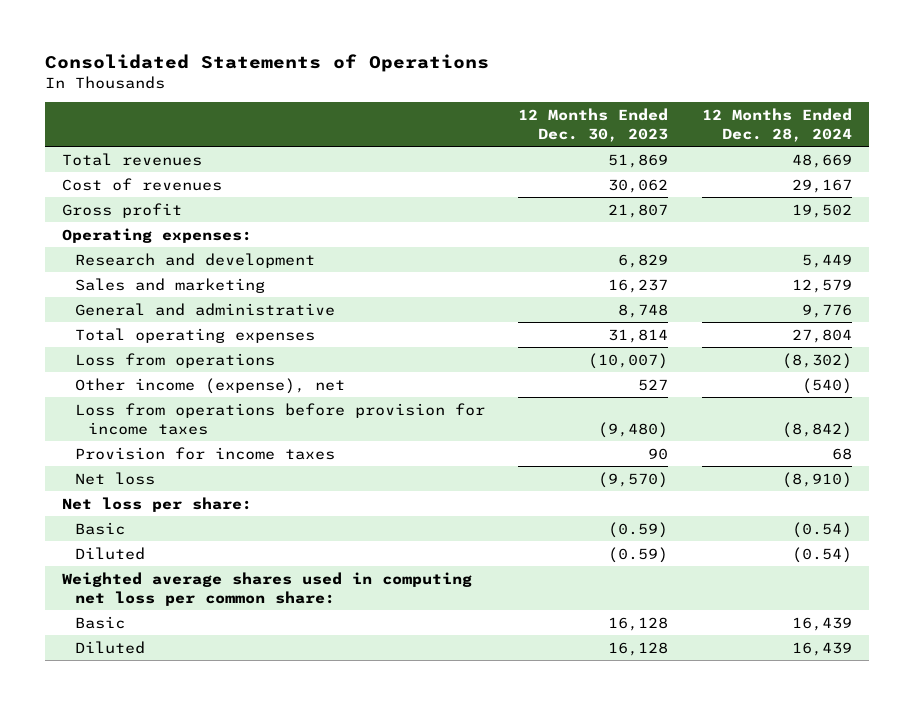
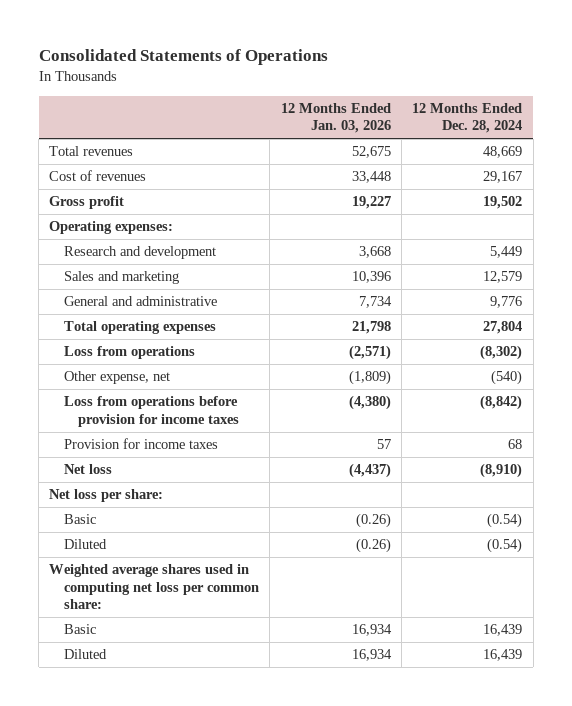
[518,108,669,143] 12 Months Ended Dec. 30, 2023 -> none
none -> [280,103,391,134] 12 Months Ended Jan. 03, 2026
[74,377,345,394] Other income (expense), net -> [63,371,170,385] Other expense, net

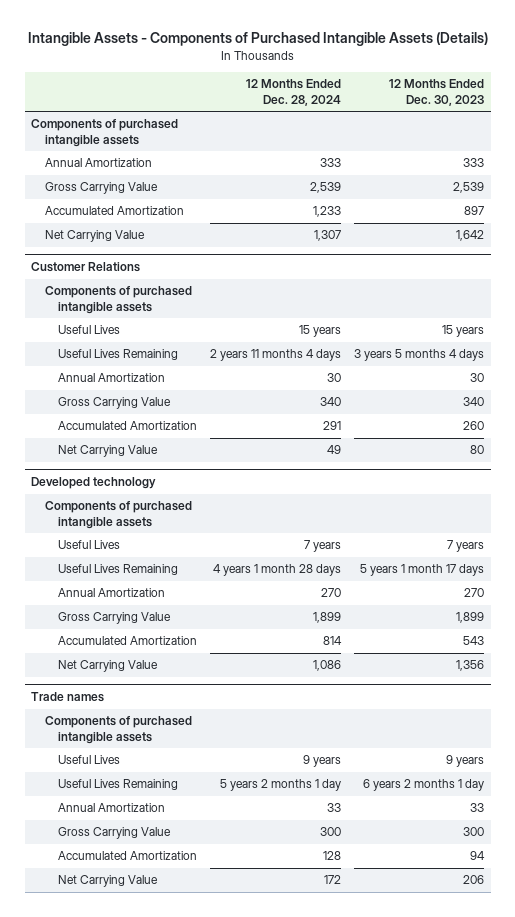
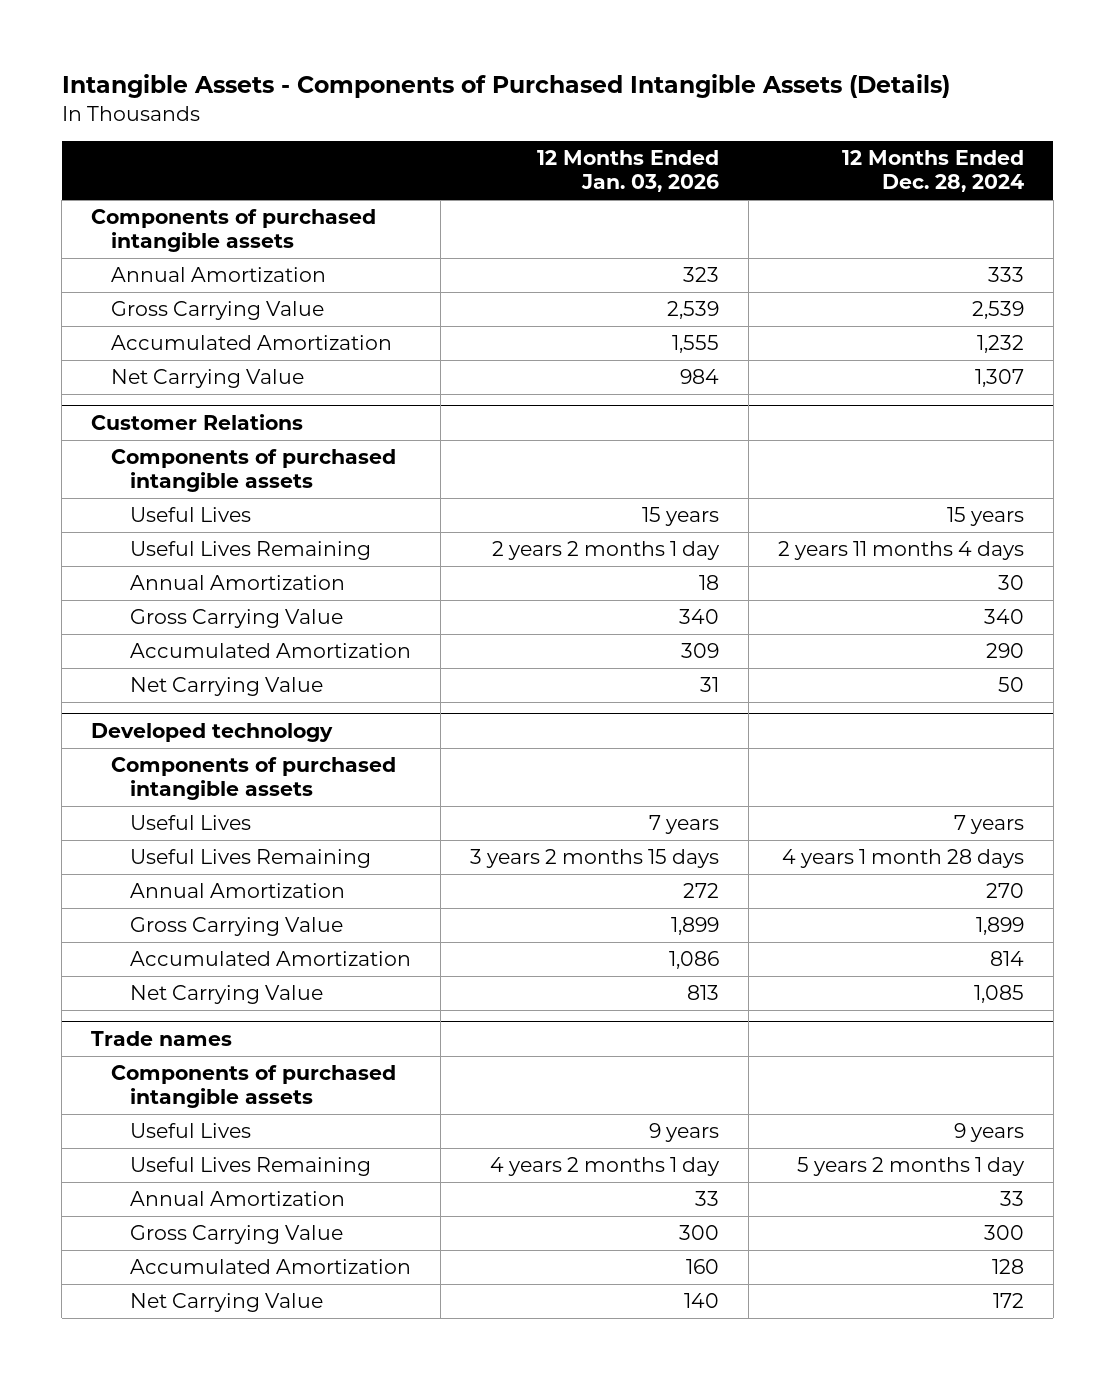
[389,79,485,106] 12 Months Ended Dec. 30, 2023 -> none
none -> [536,150,719,193] 12 Months Ended Jan. 03, 2026
[313,206,342,218] 1,233 -> [976,335,1024,354] 1,232
[323,421,342,431] 291 -> [985,643,1024,659] 290
[327,445,342,455] 49 -> [997,677,1024,693] 50
[313,660,342,672] 1,086 -> [973,985,1024,1004] 1,085

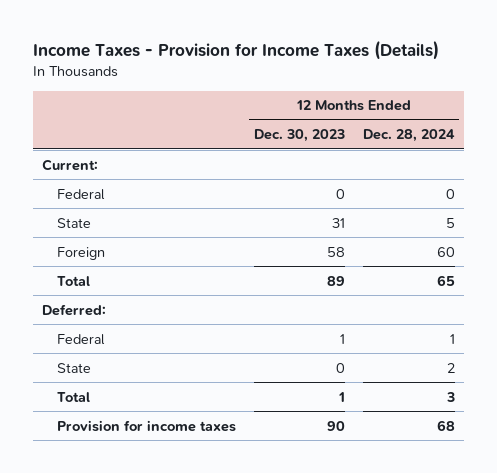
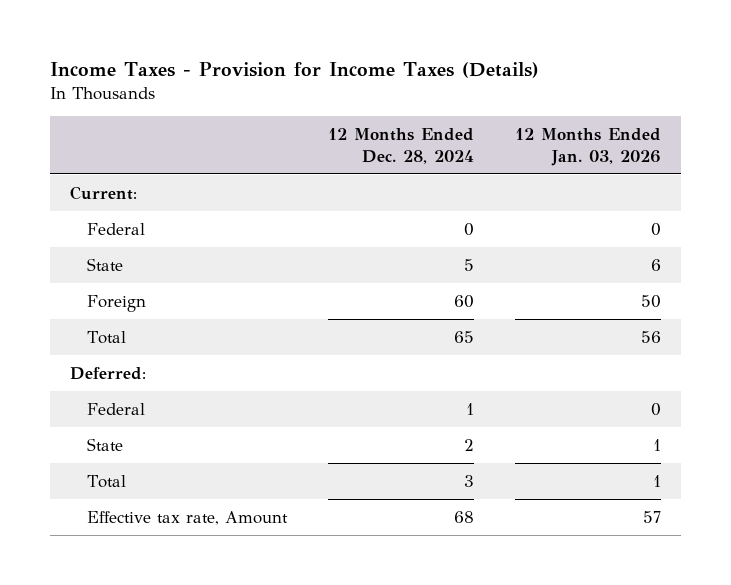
[253,129,345,143] Dec. 30, 2023 -> none
none -> [514,127,661,167] 12 Months Ended Jan. 03, 2026
[56,419,236,432] Provision for income taxes -> [86,510,288,525] Effective tax rate, Amount

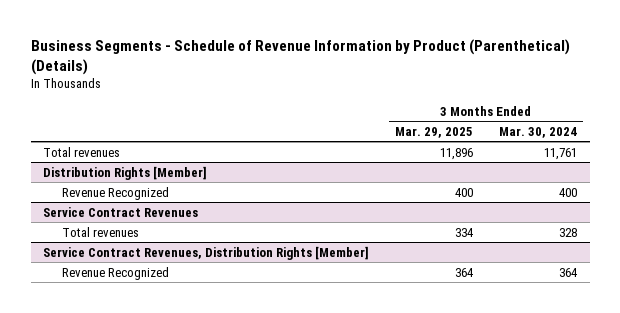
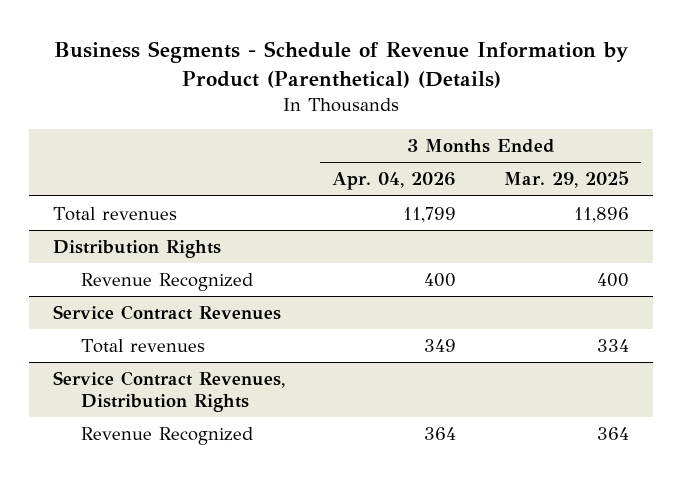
[498,126,577,138] Mar. 30, 2024 -> none
none -> [332,172,457,191] Apr. 04, 2026
[43,165,208,180] Distribution Rights [Member] -> [52,240,221,259] Distribution Rights
[43,245,370,260] Service Contract Revenues, Distribution Rights [Member] -> [52,371,285,412] Service Contract Revenues, Distribution Rights

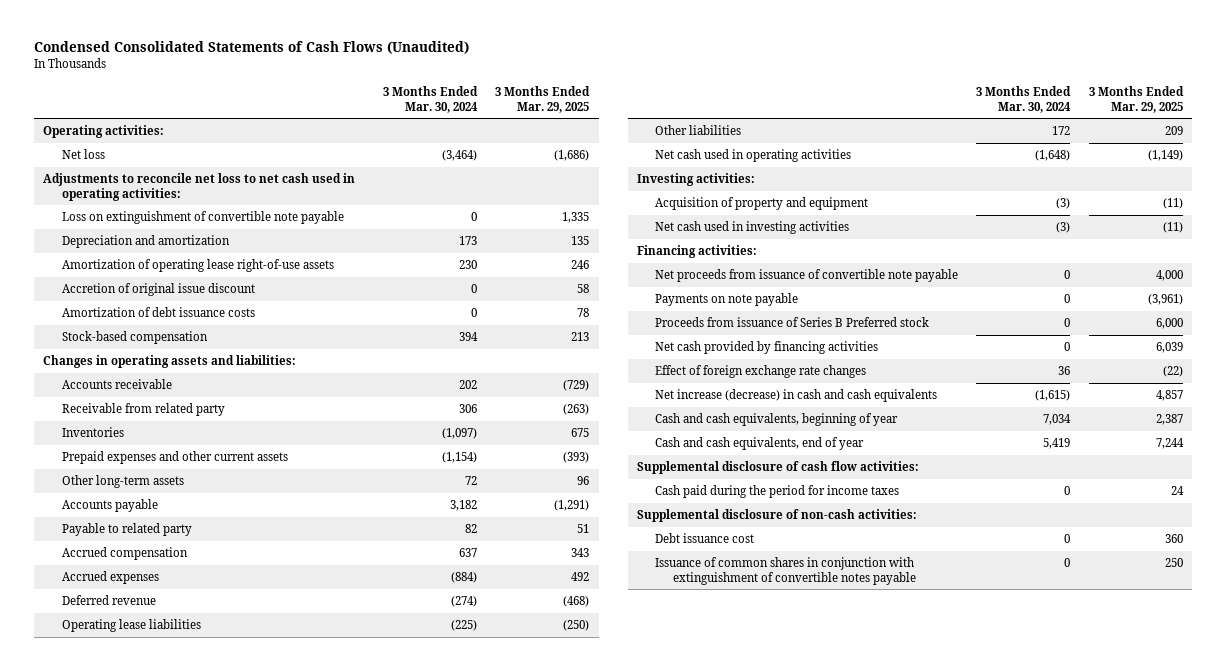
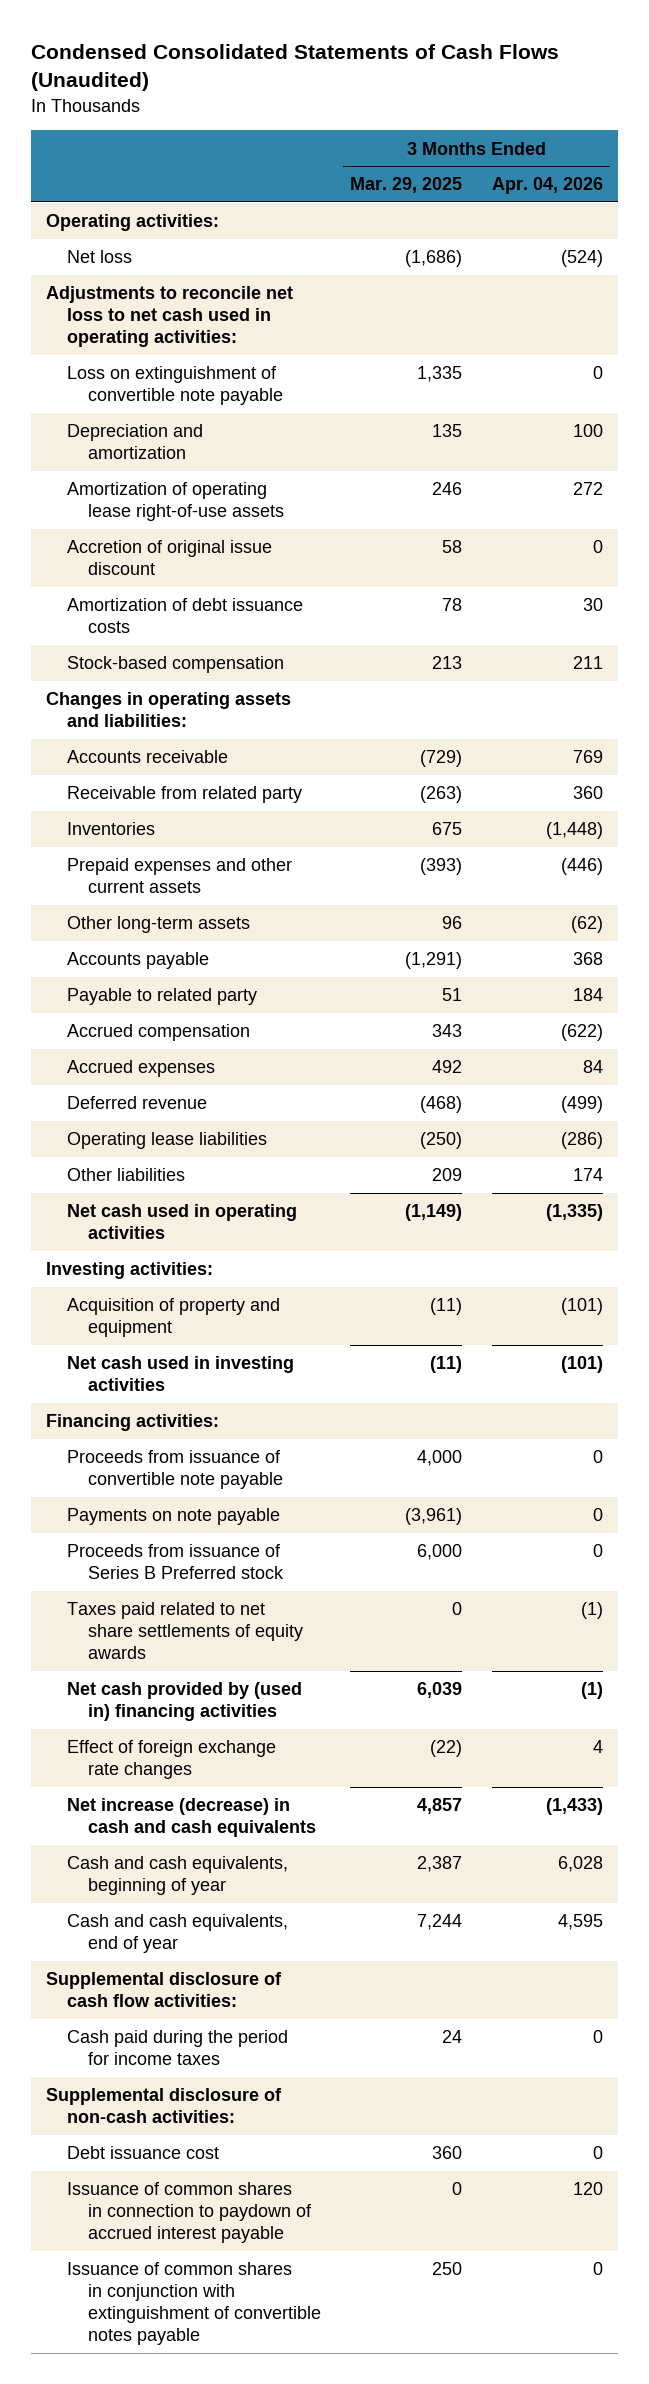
[382,85,478,113] 3 Months Ended Mar. 30, 2024 -> none
none -> [491,177,603,195] Apr. 04, 2026
[655,269,959,283] Net proceeds from issuance of convertible note payable -> [66,1450,283,1490] Proceeds from issuance of convertible note payable
none -> [66,1602,303,1660] Taxes paid related to net share settlements of equity awards
[655,341,879,355] Net cash provided by financing activities -> [66,1682,302,1722] Net cash provided by (used in) financing activities
none -> [66,2182,312,2244] Issuance of common shares in connection to paydown of accrued interest payable

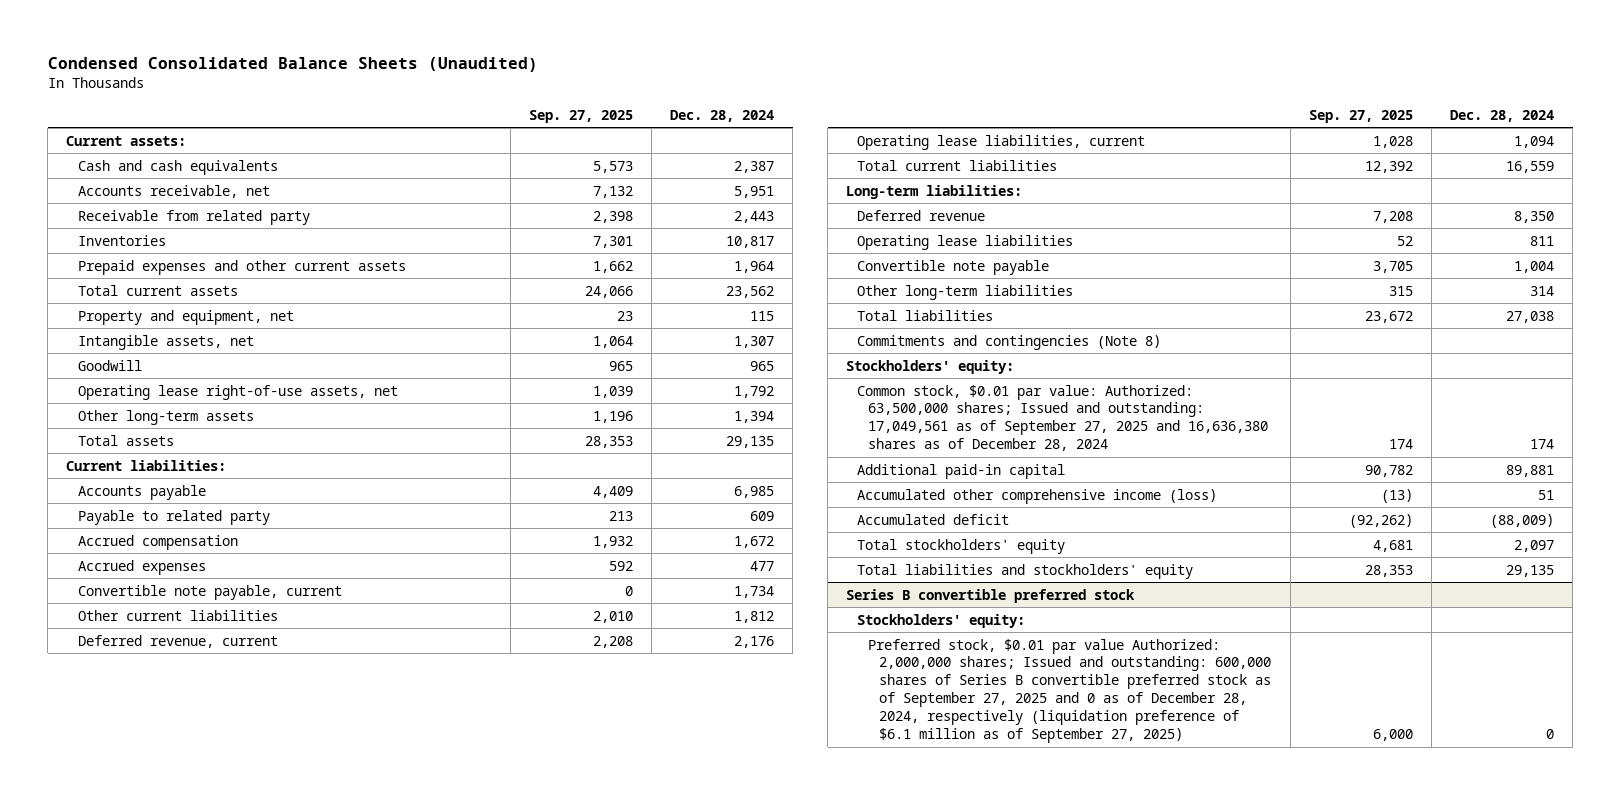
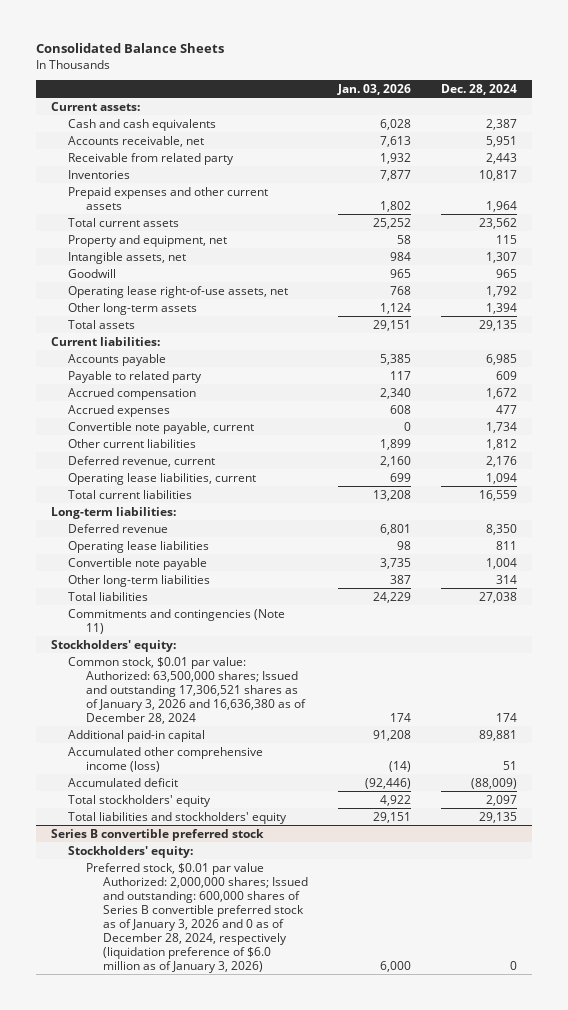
[47,57,538,73] Condensed Consolidated Balance Sheets (Unaudited) -> [35,43,224,54] Consolidated Balance Sheets
[528,109,633,123] Sep. 27, 2025 -> none
none -> [337,83,412,95] Jan. 03, 2026
[857,334,1162,350] Commitments and contingencies (Note 8) -> [68,608,286,634] Commitments and contingencies (Note 11)
[857,384,1269,452] Common stock, $0.01 par value: Authorized: 63,500,000 shares; Issued and outstanding: 17,049,561 as of September 27, 2025 and 16,636,380 shares as of December 28, 2024 -> [68,656,306,724] Common stock, $0.01 par value: Authorized: 63,500,000 shares; Issued and outstanding 17,306,521 shares as of January 3, 2026 and 16,636,380 as of December 28, 2024
[868,638,1272,744] Preferred stock, $0.01 par value Authorized: 2,000,000 shares; Issued and outstanding: 600,000 shares of Series B convertible preferred stock as of September 27, 2025 and 0 as of December 28, 2024, respectively (liquidation preference of $6.1 million as of September 27, 2025) -> [85,862,309,973] Preferred stock, $0.01 par value Authorized: 2,000,000 shares; Issued and outstanding: 600,000 shares of Series B convertible preferred stock as of January 3, 2026 and 0 as of December 28, 2024, respectively (liquidation preference of $6.0 million as of January 3, 2026)

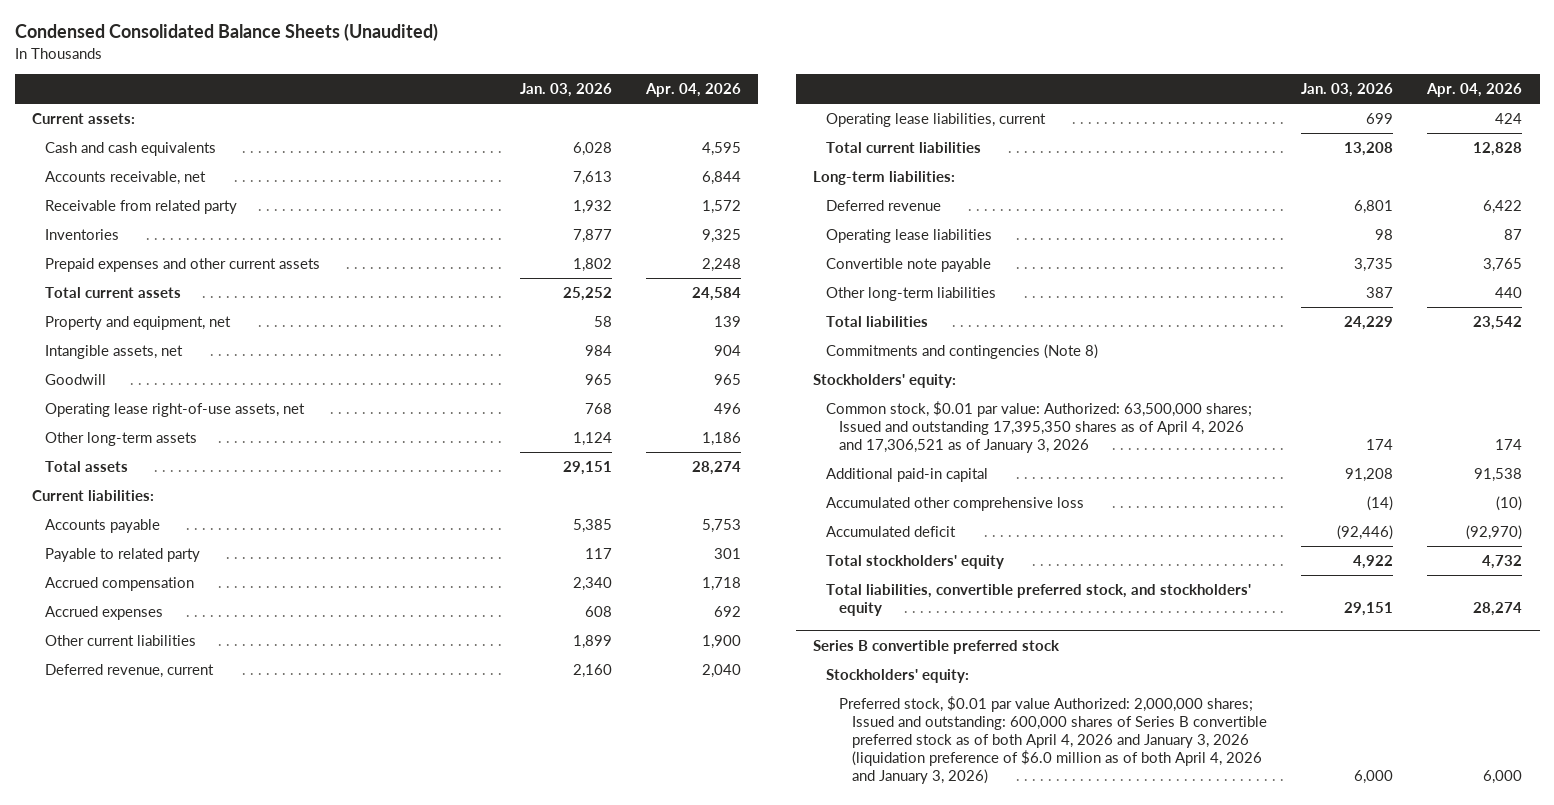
[35,43,224,54] Consolidated Balance Sheets -> [14,23,438,42] Condensed Consolidated Balance Sheets (Unaudited)
[440,83,517,95] Dec. 28, 2024 -> none
none -> [644,83,741,98] Apr. 04, 2026
[68,421,255,434] Convertible note payable, current -> none
[68,608,286,634] Commitments and contingencies (Note 11) -> [826,344,1099,360] Commitments and contingencies (Note 8)
[68,656,306,724] Common stock, $0.01 par value: Authorized: 63,500,000 shares; Issued and outstanding 17,306,521 shares as of January 3, 2026 and 16,636,380 as of December 28, 2024 -> [826,401,1253,454] Common stock, $0.01 par value: Authorized: 63,500,000 shares; Issued and outstanding 17,395,350 shares as of April 4, 2026 and 17,306,521 as of January 3, 2026
[68,746,264,772] Accumulated other comprehensive income (loss) -> [826,497,1085,512] Accumulated other comprehensive loss
[68,811,288,824] Total liabilities and stockholders' equity -> [826,584,1252,617] Total liabilities, convertible preferred stock, and stockholders' equity
[85,862,309,973] Preferred stock, $0.01 par value Authorized: 2,000,000 shares; Issued and outstanding: 600,000 shares of Series B convertible preferred stock as of January 3, 2026 and 0 as of December 28, 2024, respectively (liquidation preference of $6.0 million as of January 3, 2026) -> [838,696,1267,784] Preferred stock, $0.01 par value Authorized: 2,000,000 shares; Issued and outstanding: 600,000 shares of Series B convertible preferred stock as of both April 4, 2026 and January 3, 2026 (liquidation preference of $6.0 million as of both April 4, 2026 and January 3, 2026)

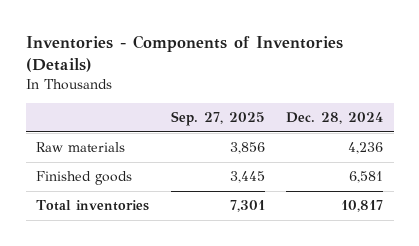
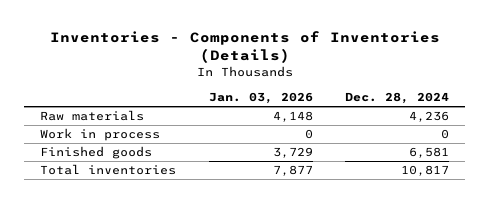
[170,111,265,127] Sep. 27, 2025 -> none
none -> [208,92,313,105] Jan. 03, 2026
none -> [40,128,161,142] Work in process

